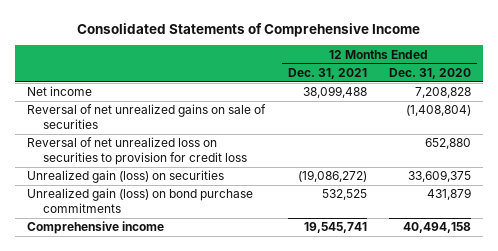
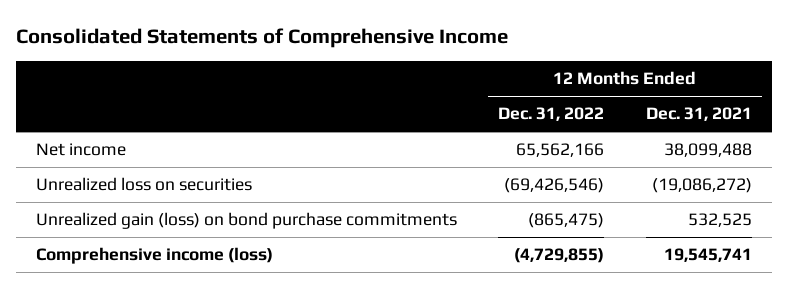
[389,67,472,79] Dec. 31, 2020 -> none
none -> [498,107,605,122] Dec. 31, 2022
[26,104,266,129] Reversal of net unrealized gains on sale of securities -> none
[26,137,248,165] Reversal of net unrealized loss on securities to provision for credit loss -> none
[26,170,224,184] Unrealized gain (loss) on securities -> [36,177,253,192] Unrealized loss on securities
[26,221,164,235] Comprehensive income -> [36,247,274,265] Comprehensive income (loss)

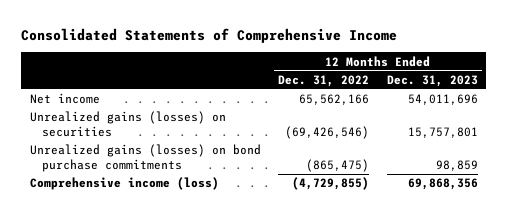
[645,107,752,122] Dec. 31, 2021 -> none
none -> [386,74,478,87] Dec. 31, 2023
[36,177,253,192] Unrealized loss on securities -> [30,111,227,138] Unrealized gains (losses) on securities
[36,212,458,230] Unrealized gain (loss) on bond purchase commitments -> [30,144,262,173] Unrealized gains (losses) on bond purchase commitments

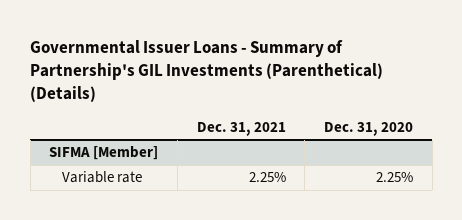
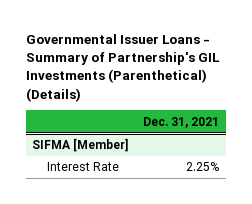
[324,121,414,136] Dec. 31, 2020 -> none
[61,171,142,184] Variable rate -> [47,162,120,172] Interest Rate

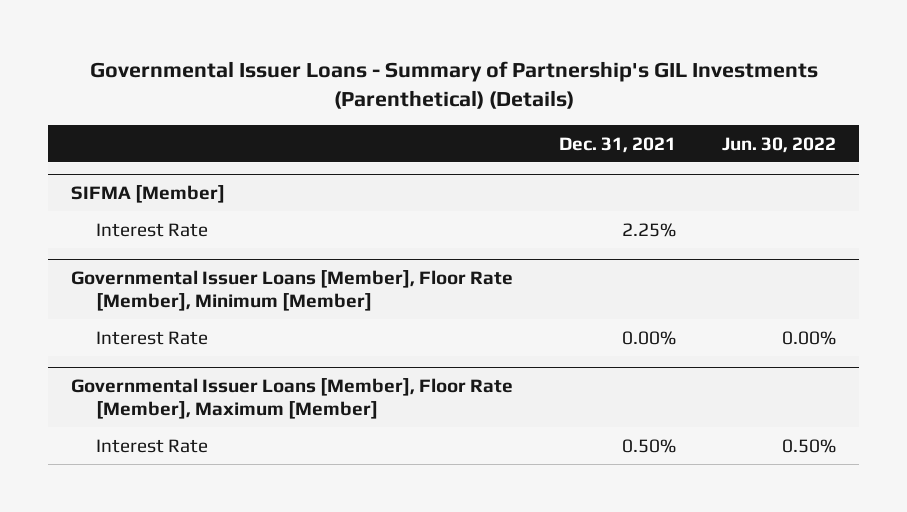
none -> [722,136,837,153] Jun. 30, 2022
none -> [71,270,514,311] Governmental Issuer Loans [Member], Floor Rate [Member], Minimum [Member]
none -> [95,330,208,345] Interest Rate
none -> [71,378,514,419] Governmental Issuer Loans [Member], Floor Rate [Member], Maximum [Member]
none -> [95,438,208,453] Interest Rate

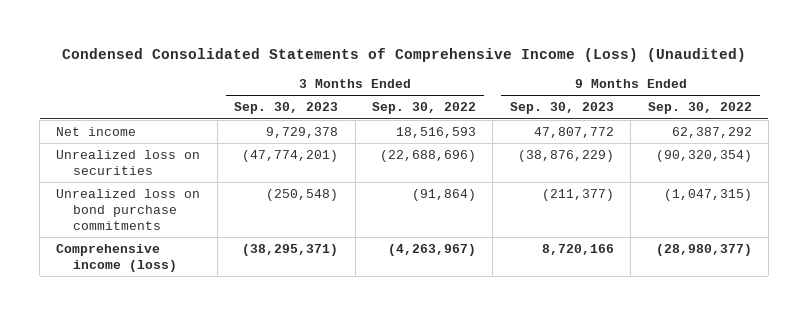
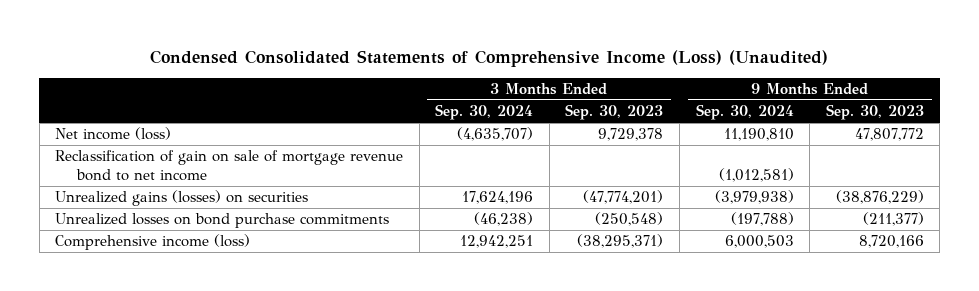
[371,102,476,115] Sep. 30, 2022 -> none
[647,102,752,115] Sep. 30, 2022 -> none
none -> [435,104,534,121] Sep. 30, 2024
none -> [695,104,794,121] Sep. 30, 2024
[56,126,137,136] Net income -> [55,127,172,141] Net income (loss)
none -> [55,150,404,181] Reclassification of gain on sale of mortgage revenue bond to net income
[56,149,201,175] Unrealized loss on securities -> [55,190,309,207] Unrealized gains (losses) on securities
[56,188,201,230] Unrealized loss on bond purchase commitments -> [55,213,390,229] Unrealized losses on bond purchase commitments

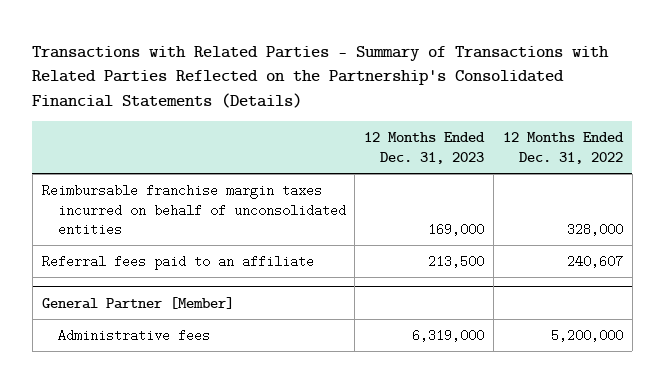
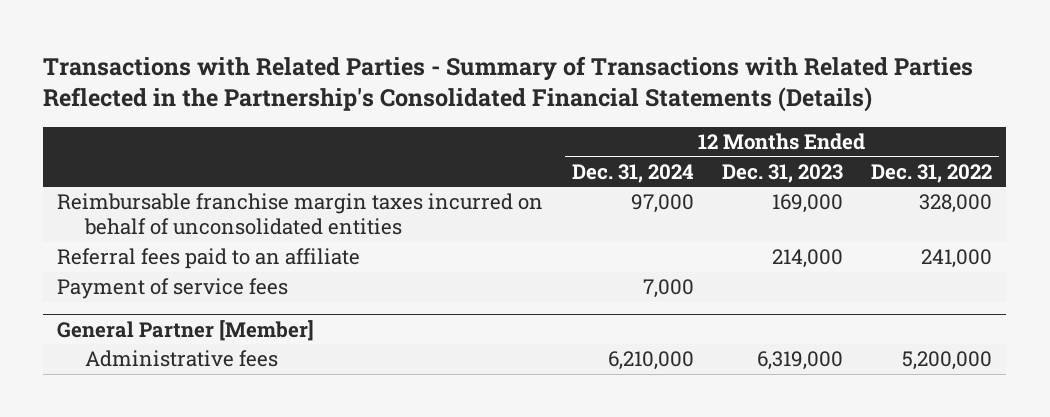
[32,45,610,108] Transactions with Related Parties - Summary of Transactions with Related Parties Reflected on the Partnership's Consolidated Financial Statements (Details) -> [43,55,974,113] Transactions with Related Parties - Summary of Transactions with Related Parties Reflected in the Partnership's Consolidated Financial Statements (Details)
none -> [571,163,694,183] Dec. 31, 2024
[428,254,485,268] 213,500 -> [772,249,844,269] 214,000
[566,254,623,268] 240,607 -> [921,249,993,269] 241,000
none -> [57,278,289,300] Payment of service fees

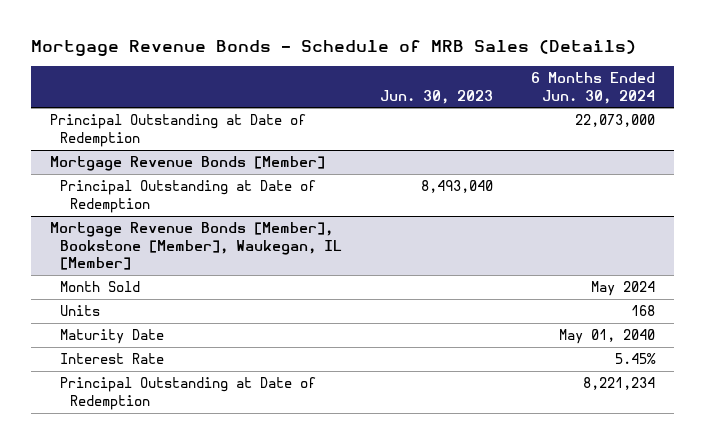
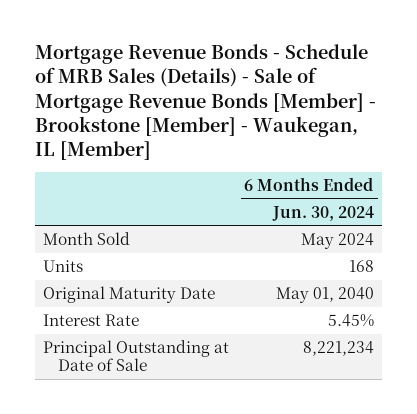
[30,40,636,57] Mortgage Revenue Bonds - Schedule of MRB Sales (Details) -> [34,44,376,161] Mortgage Revenue Bonds - Schedule of MRB Sales (Details) - Sale of Mortgage Revenue Bonds [Member] - Brookstone [Member] - Waukegan, IL [Member]
[380,89,494,104] Jun. 30, 2023 -> none
[50,114,307,147] Principal Outstanding at Date of Redemption -> none
[50,156,326,172] Mortgage Revenue Bonds [Member] -> none
[59,180,316,213] Principal Outstanding at Date of Redemption -> none
[50,222,342,271] Mortgage Revenue Bonds [Member], Bookstone [Member], Waukegan, IL [Member] -> none
[59,329,164,345] Maturity Date -> [42,286,215,304] Original Maturity Date
[59,377,316,410] Principal Outstanding at Date of Redemption -> [42,340,229,372] Principal Outstanding at Date of Sale

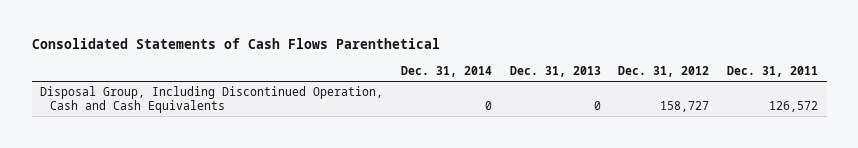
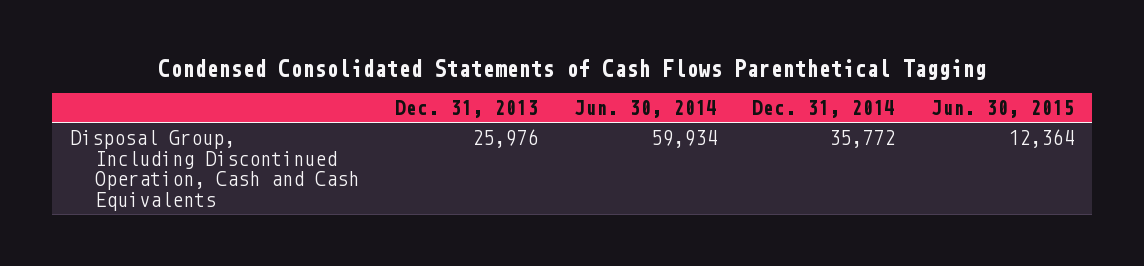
[31,38,440,50] Consolidated Statements of Cash Flows Parenthetical -> [157,58,986,80] Condensed Consolidated Statements of Cash Flows Parenthetical Tagging
[618,66,710,78] Dec. 31, 2012 -> none
[727,66,819,78] Dec. 31, 2011 -> none
none -> [573,100,717,119] Jun. 30, 2014
none -> [931,100,1075,119] Jun. 30, 2015
[485,101,493,111] 0 -> [829,129,896,148] 35,772
[593,101,601,111] 0 -> [472,128,539,148] 25,976

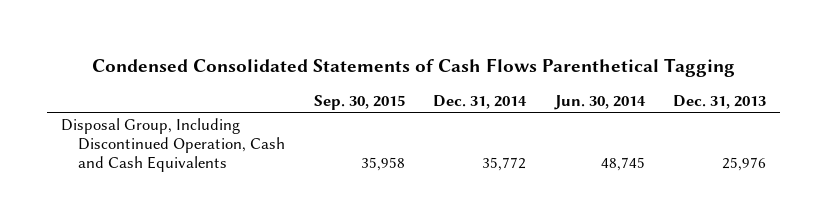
[931,100,1075,119] Jun. 30, 2015 -> none
none -> [313,94,405,110] Sep. 30, 2015
[650,129,717,148] 59,934 -> [600,157,645,172] 48,745

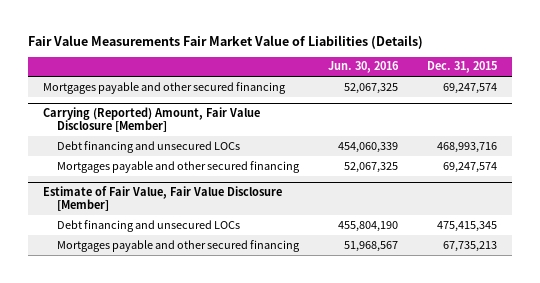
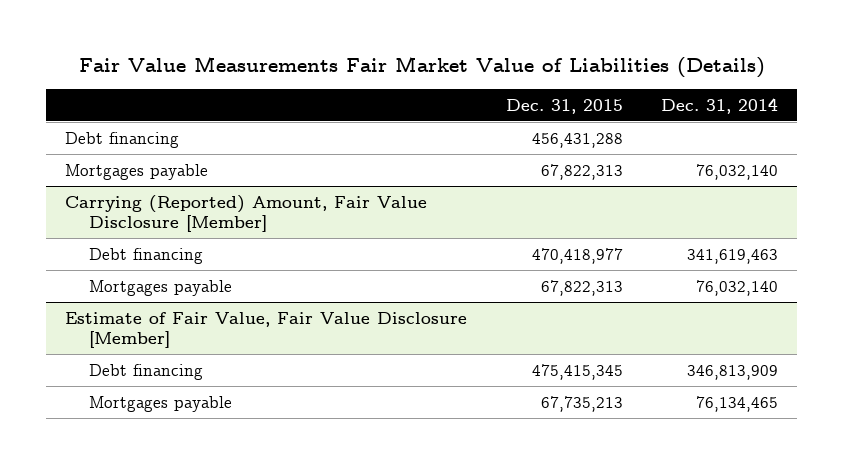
[328,61,400,74] Jun. 30, 2016 -> none
none -> [660,97,778,114] Dec. 31, 2014
none -> [65,131,180,148] Debt financing
[42,81,286,94] Mortgages payable and other secured financing -> [65,163,209,180] Mortgages payable
[443,82,498,94] 69,247,574 -> [540,163,623,180] 67,822,313
[56,140,240,153] Debt financing and unsecured LOCs -> none
none -> [89,247,204,264] Debt financing
[56,160,300,173] Mortgages payable and other secured financing -> [89,279,233,296] Mortgages payable
[443,161,498,173] 69,247,574 -> [540,279,623,296] 67,822,313
[56,219,240,232] Debt financing and unsecured LOCs -> [89,363,204,380] Debt financing
[56,239,300,252] Mortgages payable and other secured financing -> [89,395,233,412] Mortgages payable

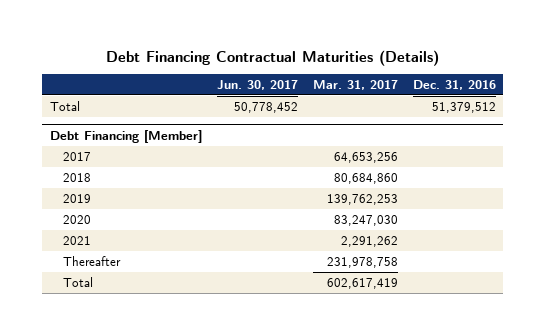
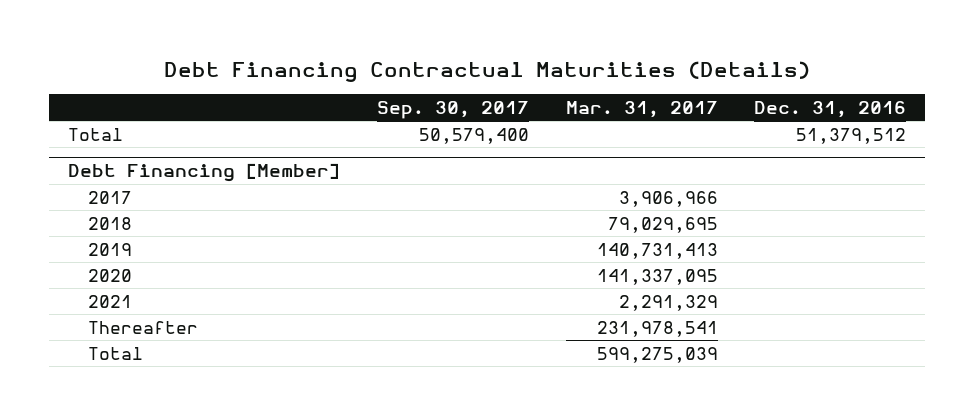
[216,79,298,90] Jun. 30, 2017 -> none
none -> [376,100,529,119] Sep. 30, 2017
[333,151,398,163] 64,653,256 -> [618,190,718,207] 3,906,966
[333,172,398,184] 80,684,860 -> [607,216,718,233] 79,029,695
[326,193,398,205] 139,762,253 -> [596,242,718,259] 140,731,413
[333,214,398,226] 83,247,030 -> [596,268,718,285] 141,337,095
[340,235,398,247] 2,291,262 -> [618,294,718,311] 2,291,329
[326,256,398,268] 231,978,758 -> [596,320,718,337] 231,978,541
[326,277,398,289] 602,617,419 -> [596,346,718,363] 599,275,039

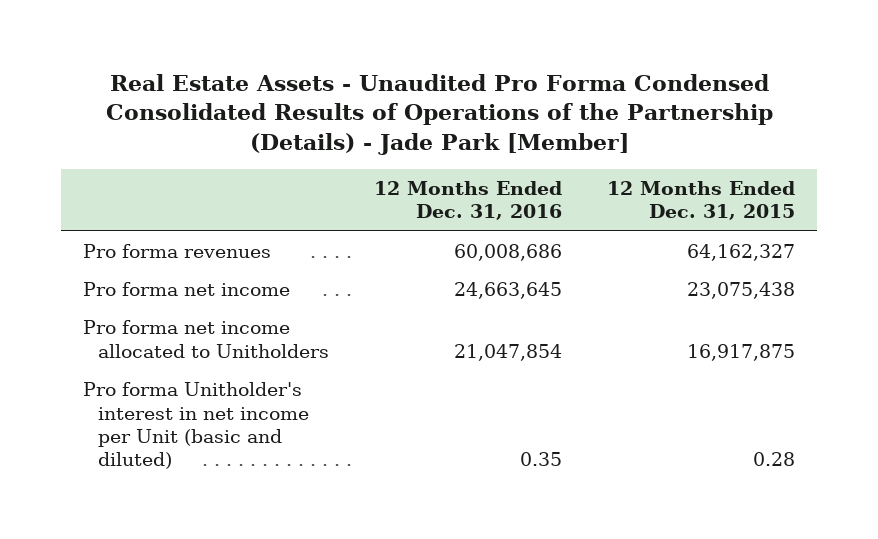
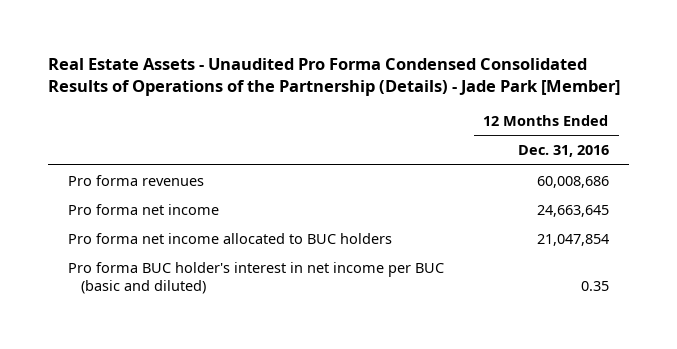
[606,180,795,221] 12 Months Ended Dec. 31, 2015 -> none
[83,320,330,358] Pro forma net income allocated to Unitholders -> [67,232,392,244] Pro forma net income allocated to BUC holders
[83,382,310,470] Pro forma Unitholder's interest in net income per Unit (basic and diluted) -> [67,261,444,295] Pro forma BUC holder's interest in net income per BUC (basic and diluted)

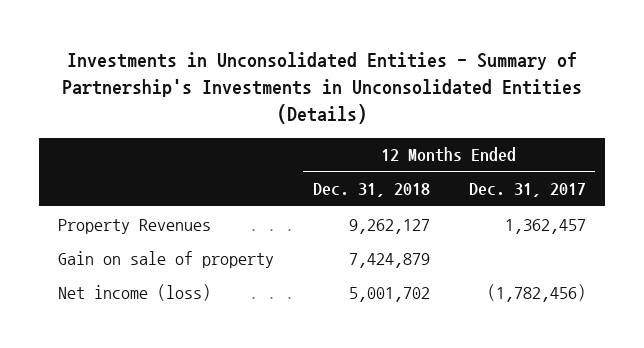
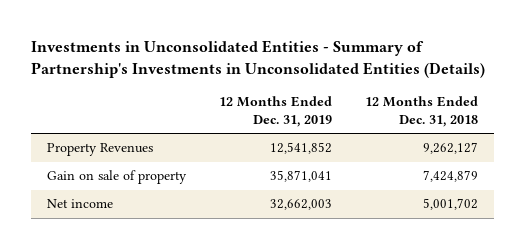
[468,183,586,198] Dec. 31, 2017 -> none
none -> [218,96,332,127] 12 Months Ended Dec. 31, 2019
[58,283,212,301] Net income (loss) -> [47,199,114,209] Net income

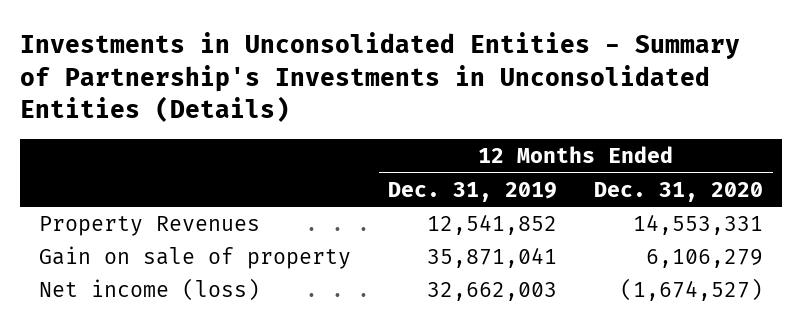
[364,96,478,127] 12 Months Ended Dec. 31, 2018 -> none
none -> [594,181,764,202] Dec. 31, 2020
[47,199,114,209] Net income -> [38,278,260,302] Net income (loss)

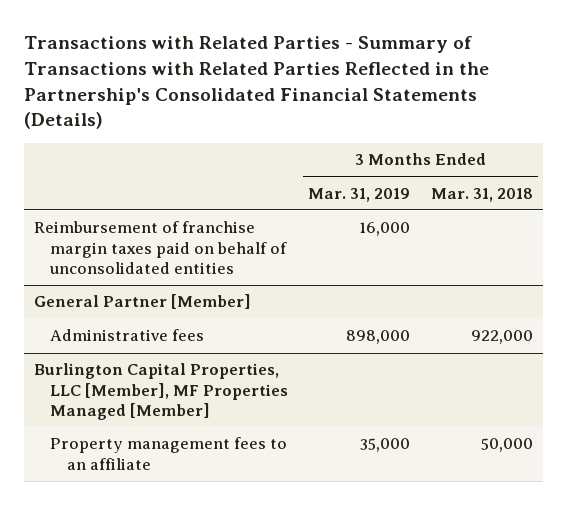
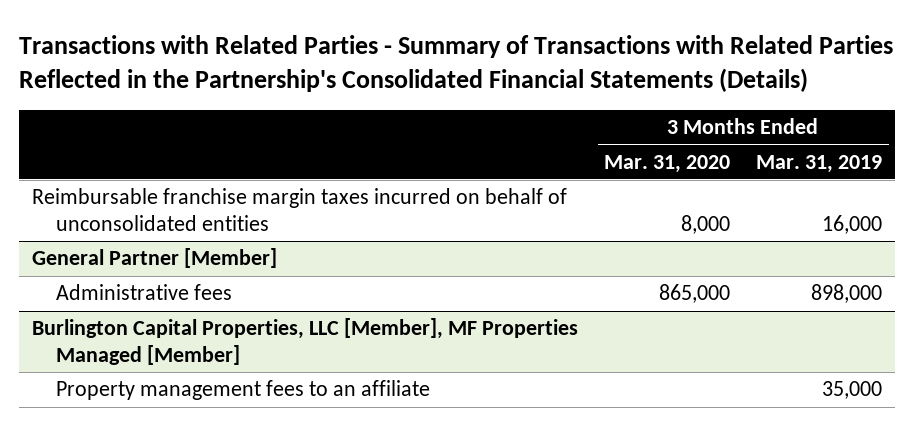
[430,187,533,202] Mar. 31, 2018 -> none
none -> [604,154,731,173] Mar. 31, 2020
[33,221,288,275] Reimbursement of franchise margin taxes paid on behalf of unconsolidated entities -> [32,188,568,231] Reimbursable franchise margin taxes incurred on behalf of unconsolidated entities

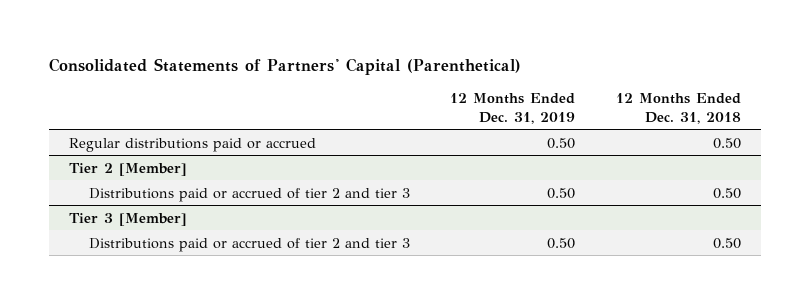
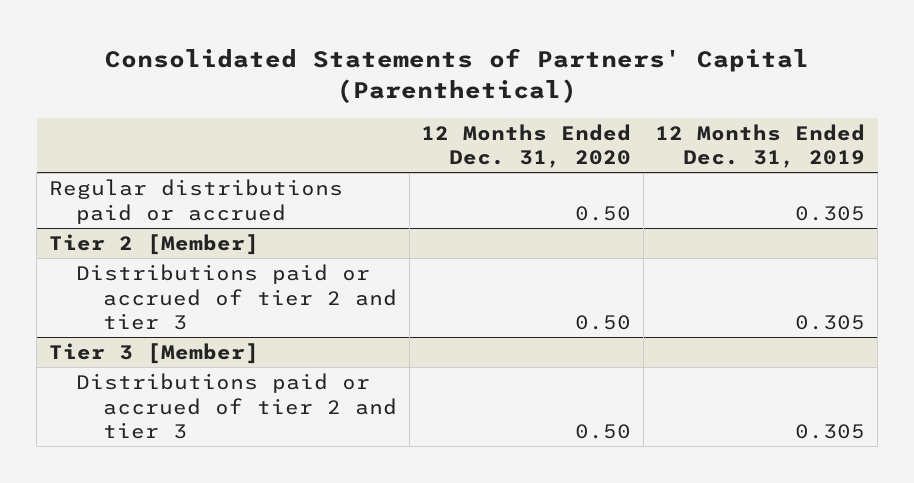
[615,93,741,124] 12 Months Ended Dec. 31, 2018 -> none
none -> [421,123,632,169] 12 Months Ended Dec. 31, 2020
[547,137,576,149] 0.50 -> [795,205,866,221] 0.305
[547,187,576,199] 0.50 -> [795,314,866,330] 0.305
[547,237,576,249] 0.50 -> [795,423,866,439] 0.305

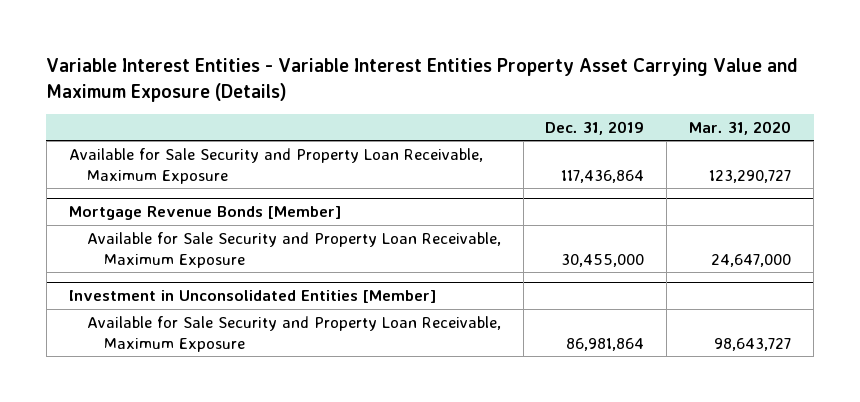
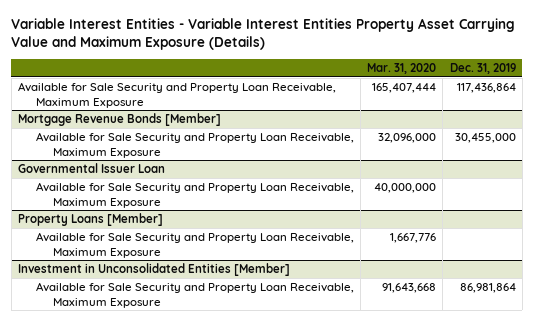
[709,169,792,183] 123,290,727 -> [372,82,437,93] 165,407,444
[711,253,792,267] 24,647,000 -> [378,132,437,143] 32,096,000
none -> [18,162,166,173] Governmental Issuer Loan
none -> [35,181,354,208] Available for Sale Security and Property Loan Receivable, Maximum Exposure
none -> [18,212,164,226] Property Loans [Member]
none -> [35,231,354,258] Available for Sale Security and Property Loan Receivable, Maximum Exposure
[714,337,792,351] 98,643,727 -> [382,282,437,293] 91,643,668

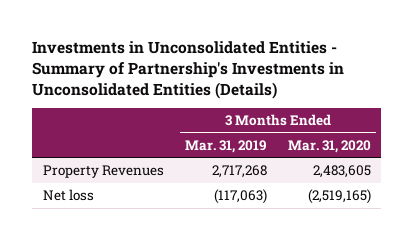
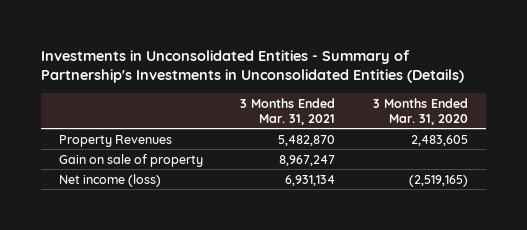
[184,139,267,153] Mar. 31, 2019 -> none
none -> [240,97,336,125] 3 Months Ended Mar. 31, 2021
none -> [59,153,204,167] Gain on sale of property
[42,189,94,202] Net loss -> [59,173,162,187] Net income (loss)

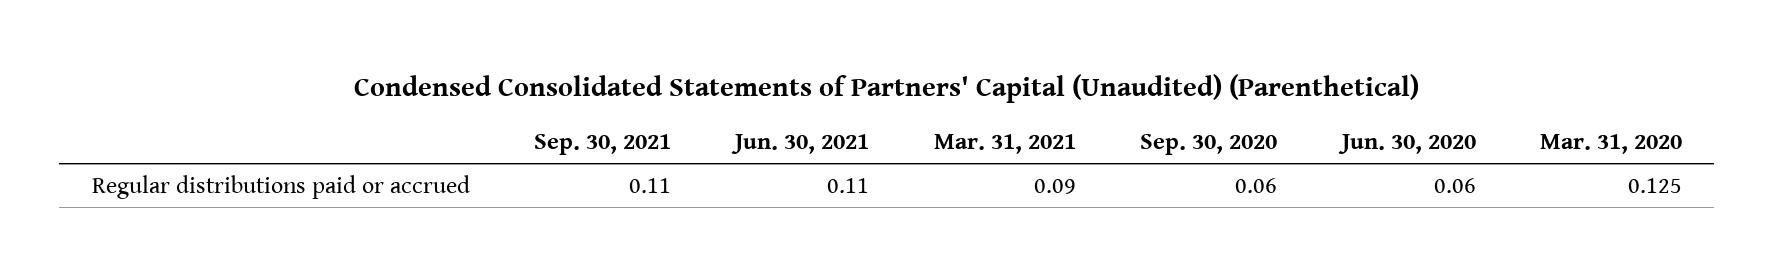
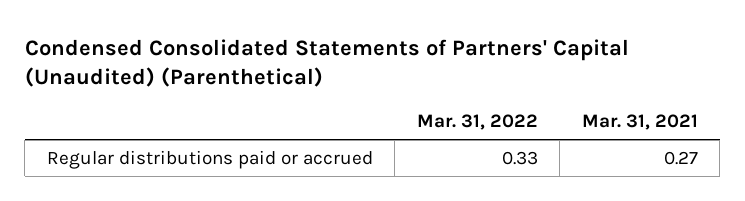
[533,133,671,155] Sep. 30, 2021 -> none
[731,133,870,154] Jun. 30, 2021 -> none
[1140,133,1278,155] Sep. 30, 2020 -> none
[1337,133,1476,154] Jun. 30, 2020 -> none
[1540,133,1683,154] Mar. 31, 2020 -> none
none -> [416,114,538,131] Mar. 31, 2022
[1033,178,1076,194] 0.09 -> [663,151,698,166] 0.27

